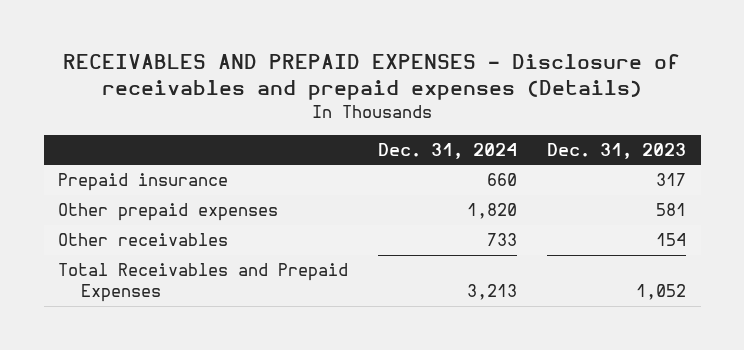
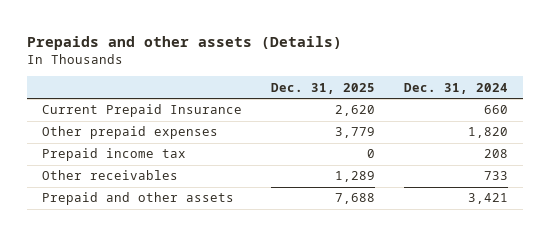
[63,54,681,101] RECEIVABLES AND PREPAID EXPENSES - Disclosure of receivables and prepaid expenses (Details) -> [27,35,343,50] Prepaids and other assets (Details)
[546,142,686,159] Dec. 31, 2023 -> none
none -> [270,82,375,94] Dec. 31, 2025
[58,173,229,192] Prepaid insurance -> [41,104,242,118] Current Prepaid Insurance
none -> [41,148,186,162] Prepaid income tax
[58,263,349,303] Total Receivables and Prepaid Expenses -> none
none -> [41,192,234,206] Prepaid and other assets

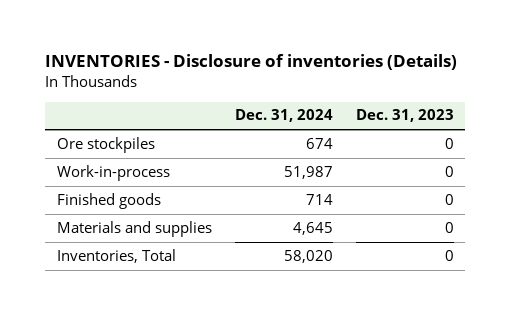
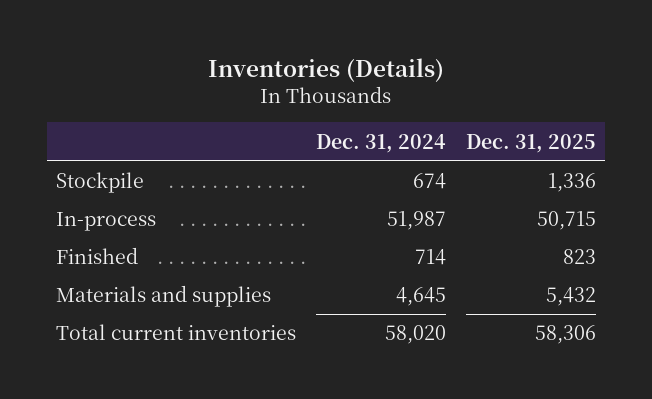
[45,54,458,71] INVENTORIES - Disclosure of inventories (Details) -> [208,57,445,82] Inventories (Details)
[355,109,454,123] Dec. 31, 2023 -> none
none -> [465,133,596,153] Dec. 31, 2025
[56,136,155,153] Ore stockpiles -> [56,172,145,194] Stockpile
[56,164,170,181] Work-in-process -> [56,212,157,232] In-process
[56,192,161,209] Finished goods -> [56,247,139,265] Finished
[56,248,176,263] Inventories, Total -> [56,324,297,341] Total current inventories

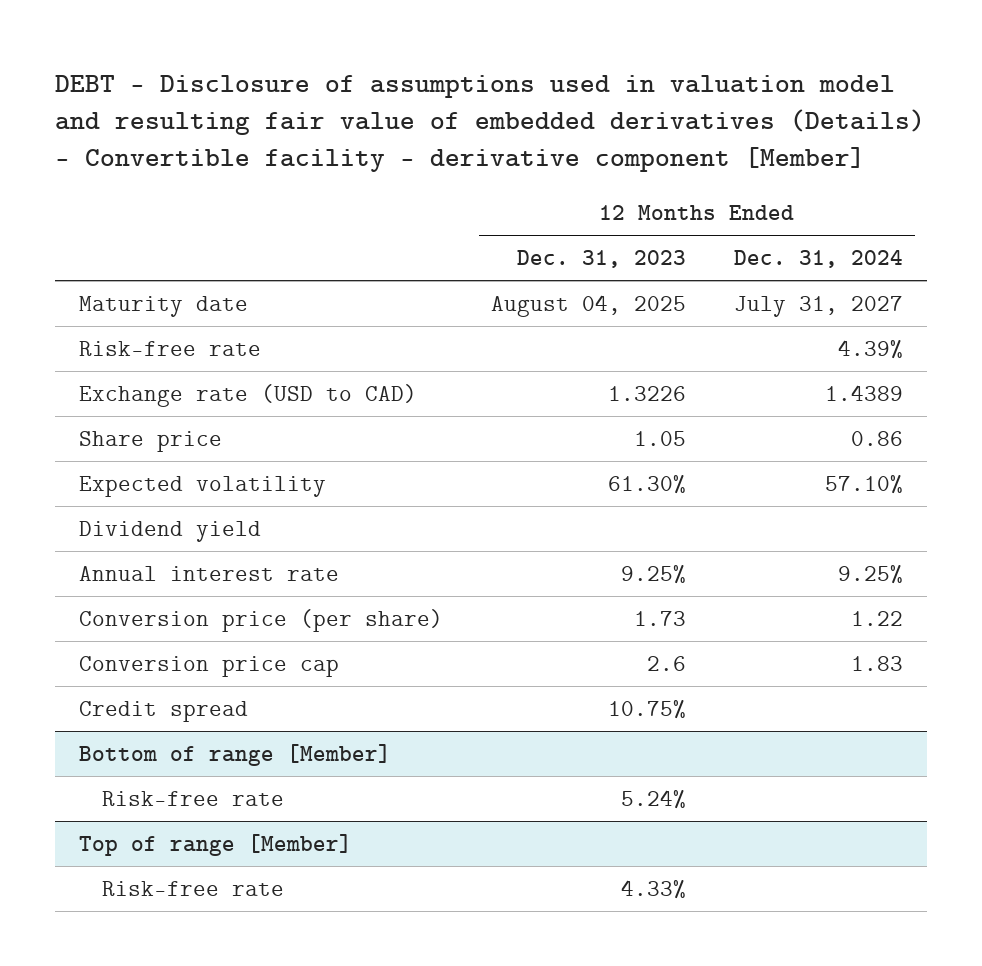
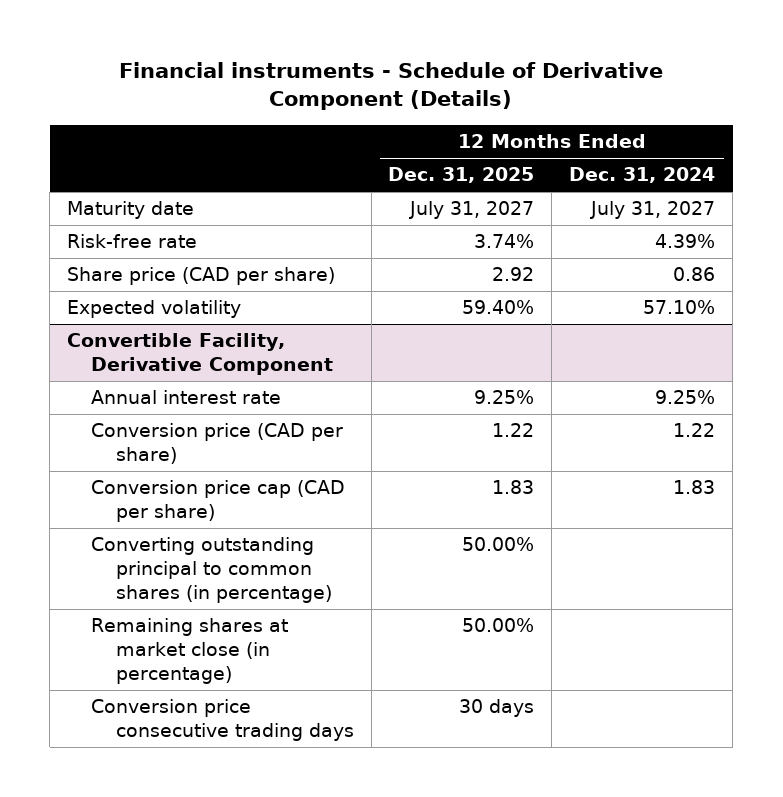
[55,75,926,173] DEBT - Disclosure of assumptions used in valuation model and resulting fair value of embedded derivatives (Details) - Convertible facility - derivative component [Member] -> [119,62,664,111] Financial instruments - Schedule of Derivative Component (Details)
[517,250,687,269] Dec. 31, 2023 -> none
none -> [388,167,535,184] Dec. 31, 2025
[79,383,418,407] Exchange rate (USD to CAD) -> none
[79,430,223,452] Share price -> [67,267,336,286] Share price (CAD per share)
[79,520,262,542] Dividend yield -> none
none -> [67,333,334,376] Convertible Facility, Derivative Component
[79,700,249,722] Credit spread -> none
[79,743,392,766] Bottom of range [Member] -> none
[101,790,284,806] Risk-free rate -> none
[79,833,353,856] Top of range [Member] -> none
[101,880,284,896] Risk-free rate -> none
[79,608,444,632] Conversion price (per share) -> [91,423,344,465] Conversion price (CAD per share)
[79,655,340,677] Conversion price cap -> [91,480,346,523] Conversion price cap (CAD per share)
none -> [91,537,332,603] Converting outstanding principal to common shares (in percentage)
none -> [91,618,289,684] Remaining shares at market close (in percentage)
none -> [91,699,354,742] Conversion price consecutive trading days

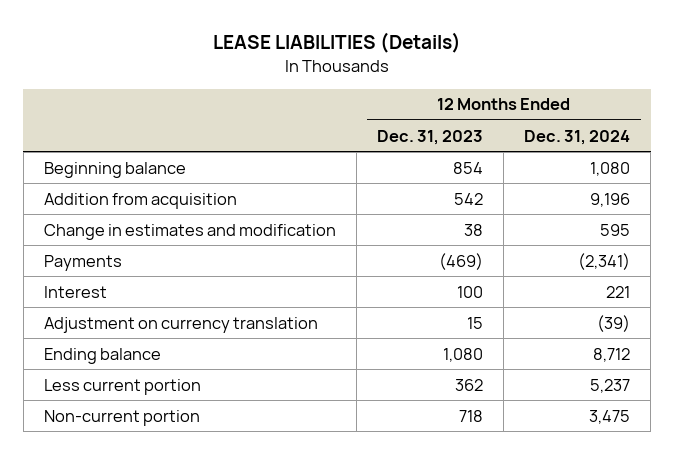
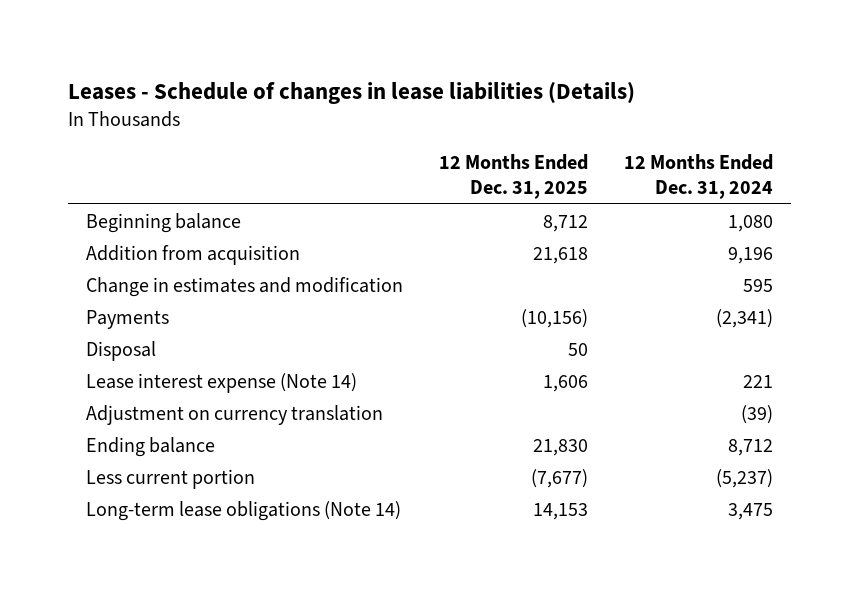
[213,32,462,54] LEASE LIABILITIES (Details) -> [67,81,635,104] Leases - Schedule of changes in lease liabilities (Details)
[377,129,484,145] Dec. 31, 2023 -> none
none -> [439,153,589,200] 12 Months Ended Dec. 31, 2025
none -> [85,340,156,361] Disposal
[43,285,107,298] Interest -> [85,372,357,393] Lease interest expense (Note 14)
[590,378,631,393] 5,237 -> [716,468,774,488] (5,237)
[43,409,200,426] Non-current portion -> [85,500,401,521] Long-term lease obligations (Note 14)

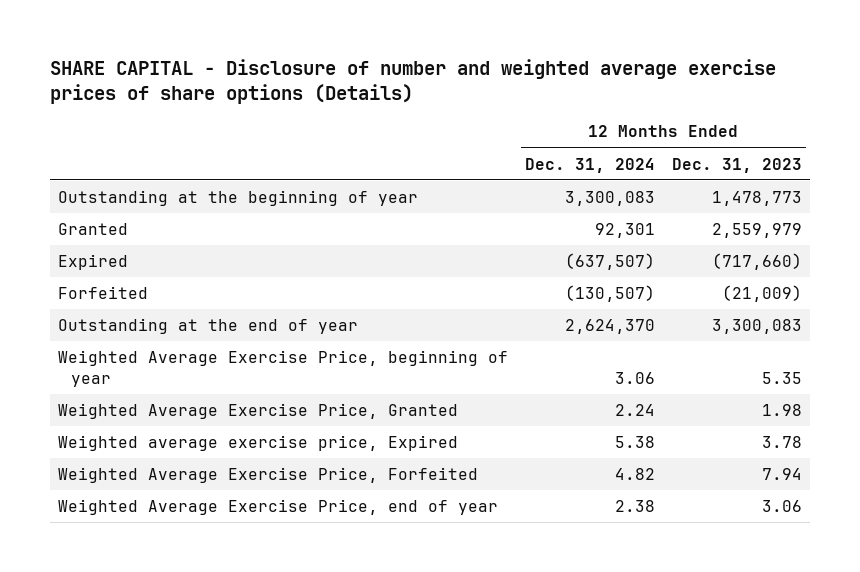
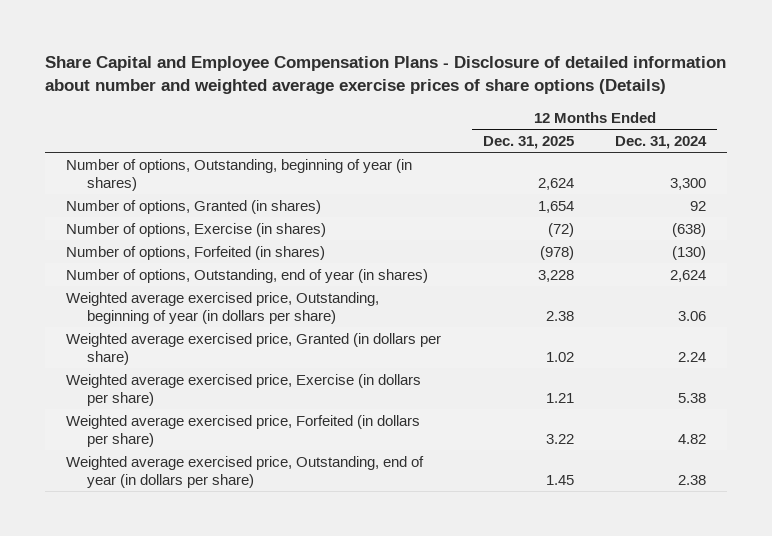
[50,58,777,104] SHARE CAPITAL - Disclosure of number and weighted average exercise prices of share options (Details) -> [44,56,726,95] Share Capital and Employee Compensation Plans - Disclosure of detailed information about number and weighted average exercise prices of share options (Details)
[671,157,802,173] Dec. 31, 2023 -> none
none -> [482,135,574,149] Dec. 31, 2025
[58,222,129,235] Granted -> none
[58,253,129,270] Expired -> none
[58,285,149,299] Forfeited -> none
[58,189,419,206] Outstanding at the beginning of year -> [65,158,412,191] Number of options, Outstanding, beginning of year (in shares)
[564,190,655,206] 3,300,083 -> [670,177,707,190] 3,300
none -> [65,199,321,214] Number of options, Granted (in shares)
none -> [65,222,326,237] Number of options, Exercise (in shares)
none -> [65,245,325,260] Number of options, Forfeited (in shares)
[58,317,359,334] Outstanding at the end of year -> [65,268,428,283] Number of options, Outstanding, end of year (in shares)
[564,318,655,334] 2,624,370 -> [670,269,707,282] 2,624
[58,349,509,387] Weighted Average Exercise Price, beginning of year -> [65,291,379,324] Weighted average exercised price, Outstanding, beginning of year (in dollars per share)
[58,402,459,419] Weighted Average Exercise Price, Granted -> [65,332,441,365] Weighted average exercised price, Granted (in dollars per share)
[58,434,459,451] Weighted average exercise price, Expired -> [65,373,421,406] Weighted average exercised price, Exercise (in dollars per share)
[58,466,479,483] Weighted Average Exercise Price, Forfeited -> [65,414,420,447] Weighted average exercised price, Forfeited (in dollars per share)
[58,498,499,515] Weighted Average Exercise Price, end of year -> [65,455,424,488] Weighted average exercised price, Outstanding, end of year (in dollars per share)

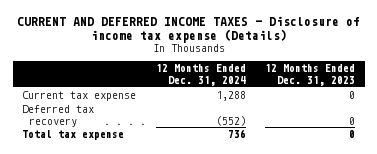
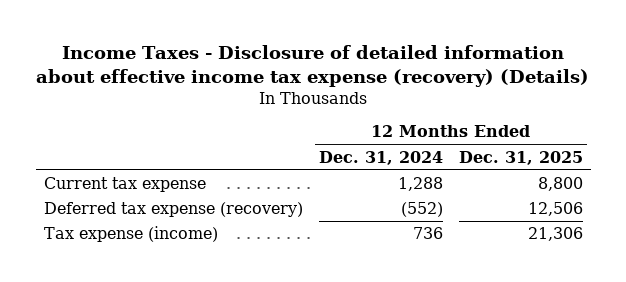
[16,16,360,44] CURRENT AND DEFERRED INCOME TAXES - Disclosure of income tax expense (Details) -> [36,45,590,88] Income Taxes - Disclosure of detailed information about effective income tax expense (recovery) (Details)
[264,64,355,86] 12 Months Ended Dec. 31, 2023 -> none
none -> [458,150,583,165] Dec. 31, 2025
[22,105,95,127] Deferred tax recovery -> [43,202,303,218] Deferred tax expense (recovery)
[22,130,125,141] Total tax expense -> [43,226,218,243] Tax expense (income)

